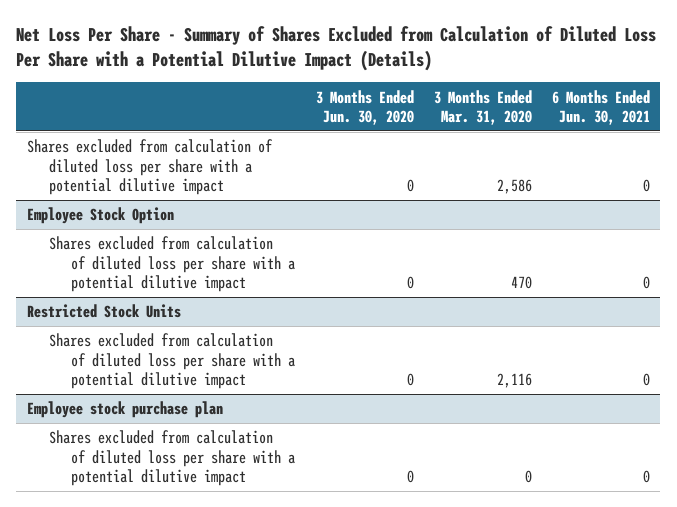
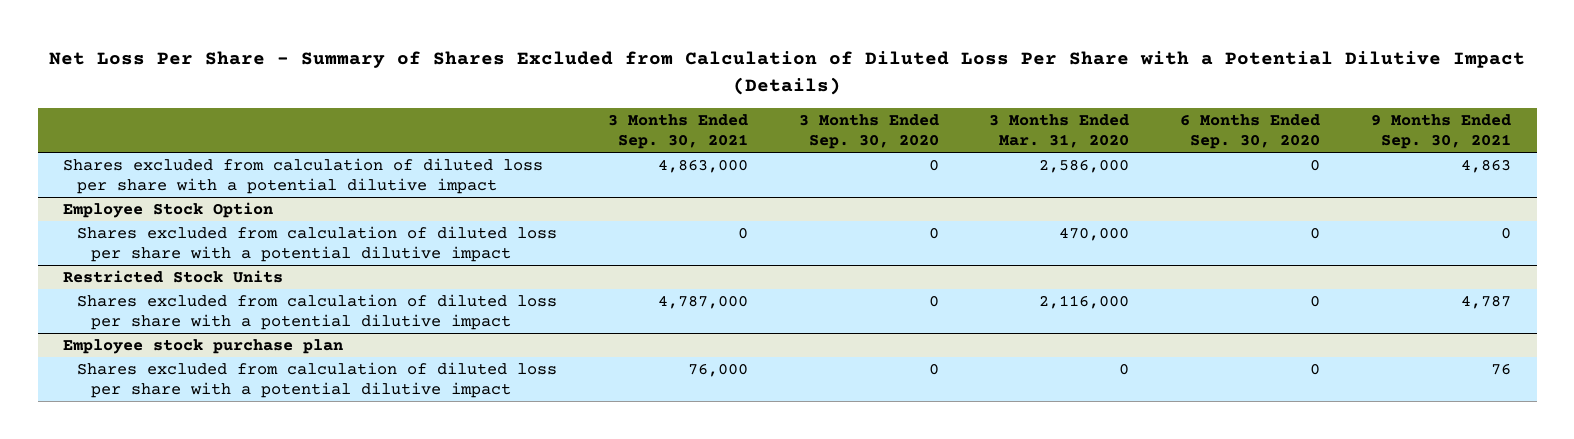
[315,89,414,125] 3 Months Ended Jun. 30, 2020 -> none
[552,89,651,125] 6 Months Ended Jun. 30, 2021 -> none
none -> [607,114,748,150] 3 Months Ended Sep. 30, 2021
none -> [798,114,939,150] 3 Months Ended Sep. 30, 2020
none -> [1180,114,1321,150] 6 Months Ended Sep. 30, 2020
none -> [1371,114,1512,150] 9 Months Ended Sep. 30, 2021
[496,178,532,194] 2,586 -> [1039,159,1130,174] 2,586,000
[510,275,532,289] 470 -> [1059,227,1130,242] 470,000
[496,372,532,388] 2,116 -> [1039,295,1130,310] 2,116,000

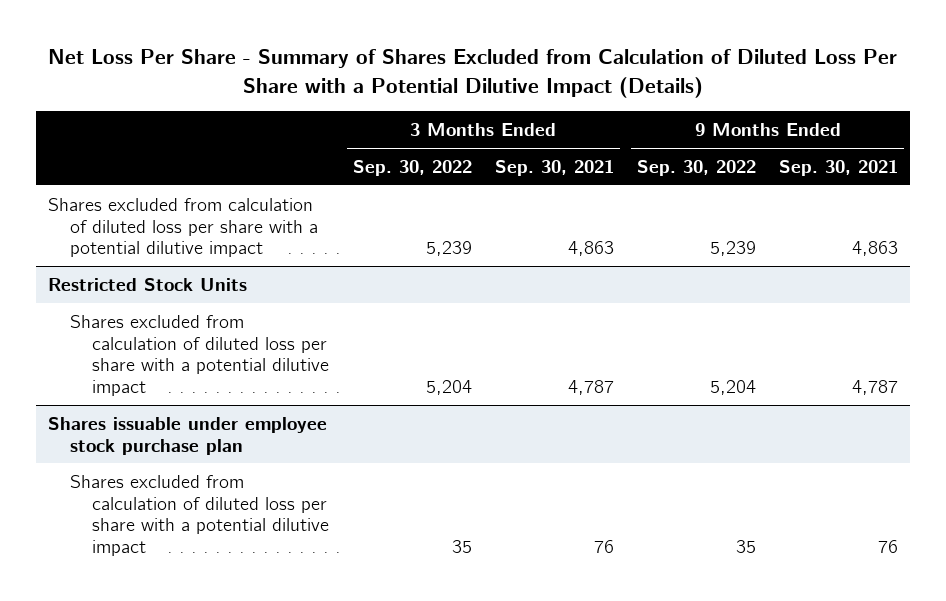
[798,114,939,150] 3 Months Ended Sep. 30, 2020 -> none
[989,114,1130,149] 3 Months Ended Mar. 31, 2020 -> none
[1180,114,1321,150] 6 Months Ended Sep. 30, 2020 -> none
none -> [352,159,472,176] Sep. 30, 2022
none -> [637,159,757,176] Sep. 30, 2022
[63,202,274,219] Employee Stock Option -> none
[76,226,557,262] Shares excluded from calculation of diluted loss per share with a potential dilutive impact -> none
[657,159,748,174] 4,863,000 -> [567,241,614,257] 4,863
[657,295,748,310] 4,787,000 -> [567,380,614,396] 4,787
[63,339,344,355] Employee stock purchase plan -> [47,416,327,455] Shares issuable under employee stock purchase plan
[687,363,748,378] 76,000 -> [593,540,614,554] 76

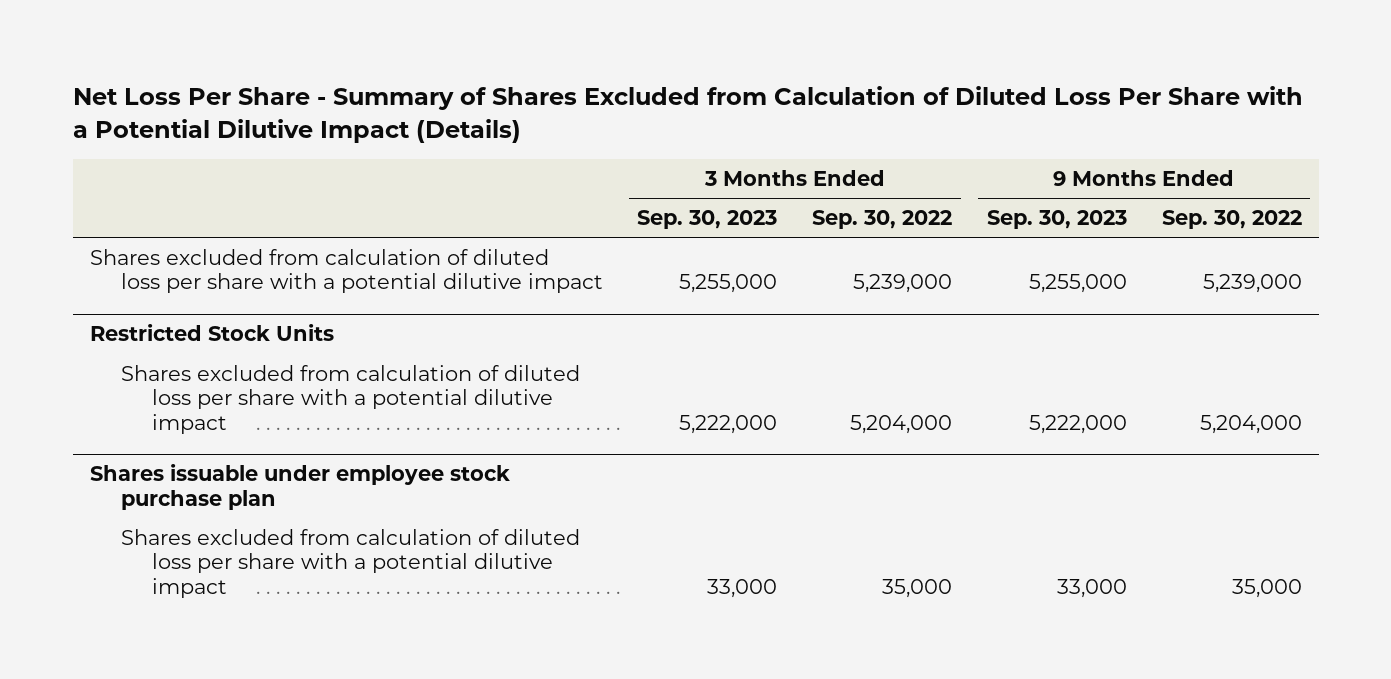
[494,159,614,176] Sep. 30, 2021 -> none
[779,159,899,176] Sep. 30, 2021 -> none
none -> [637,210,778,230] Sep. 30, 2023
none -> [986,210,1127,230] Sep. 30, 2023
[425,241,472,257] 5,239 -> [853,274,953,294] 5,239,000
[710,241,757,257] 5,239 -> [1202,274,1302,294] 5,239,000
[425,380,472,396] 5,204 -> [850,414,953,434] 5,204,000
[710,380,757,396] 5,204 -> [1199,414,1302,434] 5,204,000
[451,540,472,554] 35 -> [882,578,953,598] 35,000
[736,540,757,554] 35 -> [1231,578,1302,598] 35,000

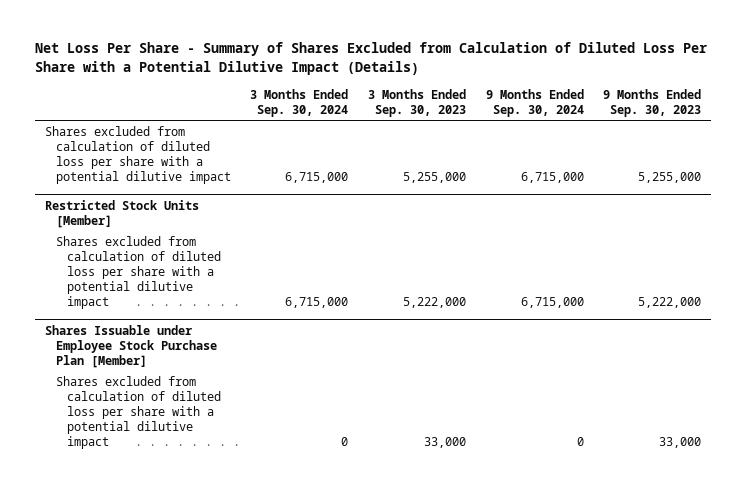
[812,210,953,230] Sep. 30, 2022 -> none
[1161,210,1302,230] Sep. 30, 2022 -> none
none -> [250,88,349,117] 3 Months Ended Sep. 30, 2024
none -> [485,88,584,117] 9 Months Ended Sep. 30, 2024
[89,324,334,342] Restricted Stock Units -> [44,199,199,228] Restricted Stock Units [Member]
[89,464,510,510] Shares issuable under employee stock purchase plan -> [44,324,217,368] Shares Issuable under Employee Stock Purchase Plan [Member]

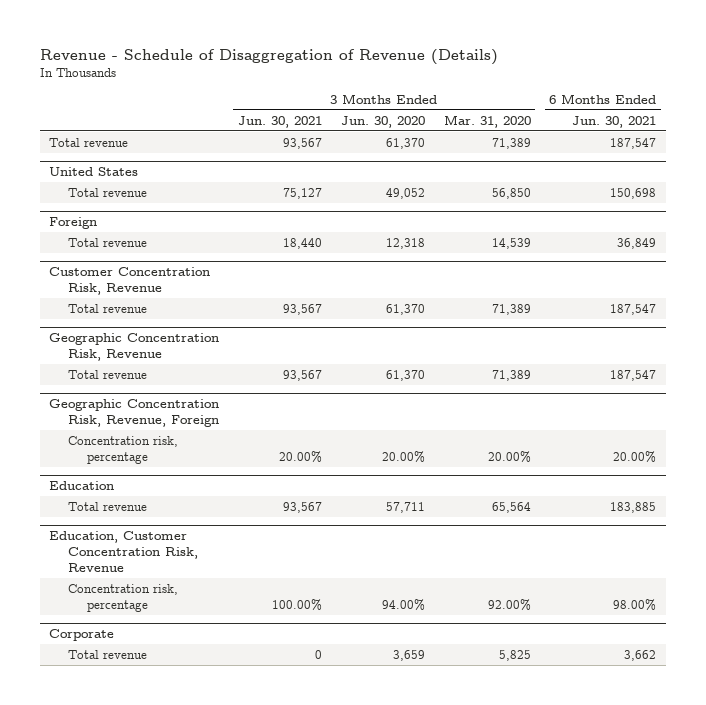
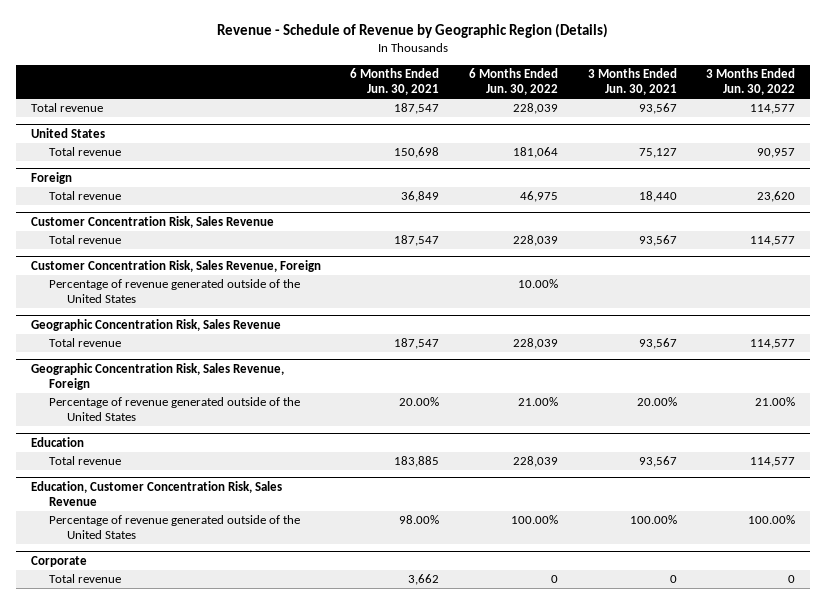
[40,48,499,65] Revenue - Schedule of Disaggregation of Revenue (Details) -> [217,23,609,39] Revenue - Schedule of Revenue by Geographic Region (Details)
[340,115,425,128] Jun. 30, 2020 -> none
[443,114,531,128] Mar. 31, 2020 -> none
none -> [469,68,559,96] 6 Months Ended Jun. 30, 2022
none -> [706,68,796,96] 3 Months Ended Jun. 30, 2022
[49,266,211,295] Customer Concentration Risk, Revenue -> [30,215,274,228] Customer Concentration Risk, Sales Revenue
none -> [30,259,321,272] Customer Concentration Risk, Sales Revenue, Foreign
none -> [48,279,300,304] Percentage of revenue generated outside of the United States
[49,332,220,361] Geographic Concentration Risk, Revenue -> [30,318,281,331] Geographic Concentration Risk, Sales Revenue
[49,398,220,427] Geographic Concentration Risk, Revenue, Foreign -> [30,362,284,390] Geographic Concentration Risk, Sales Revenue, Foreign
[68,435,179,464] Concentration risk, percentage -> [48,397,300,422] Percentage of revenue generated outside of the United States
[49,530,199,572] Education, Customer Concentration Risk, Revenue -> [30,480,282,506] Education, Customer Concentration Risk, Sales Revenue
[68,583,179,612] Concentration risk, percentage -> [48,515,300,540] Percentage of revenue generated outside of the United States

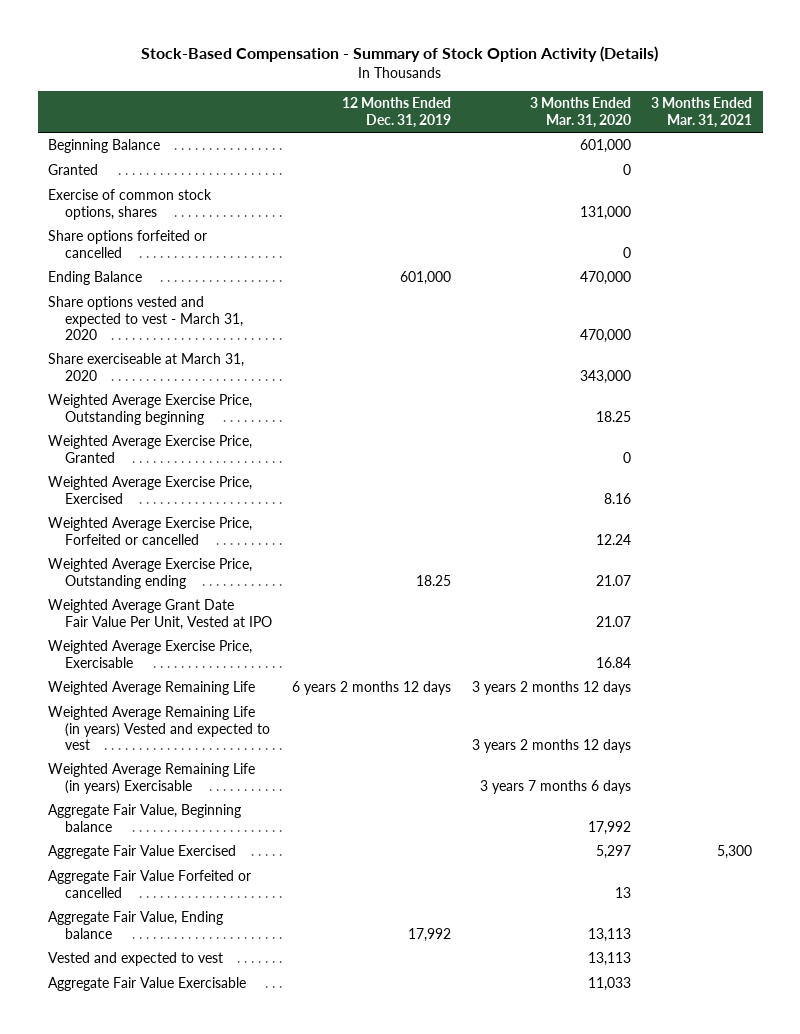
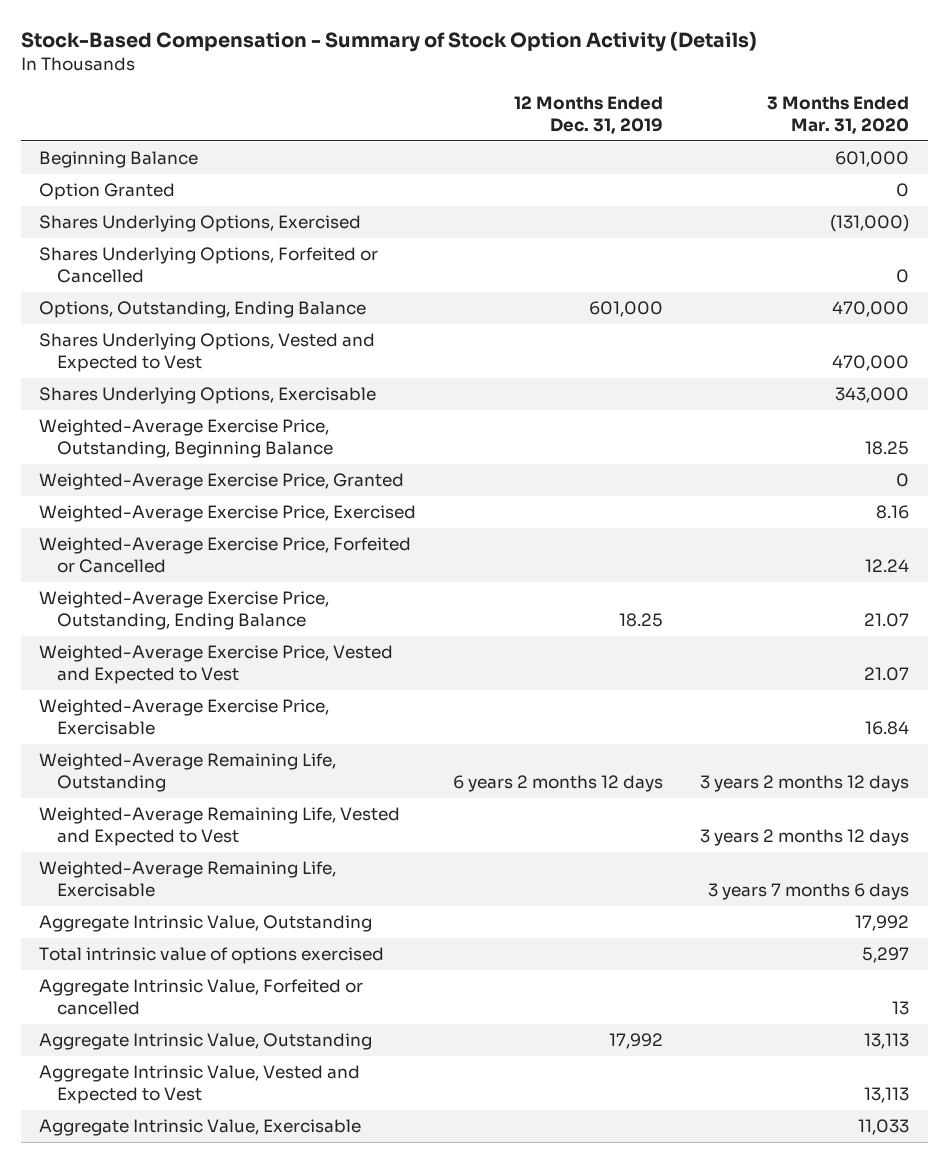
[651,97,753,128] 3 Months Ended Mar. 31, 2021 -> none
[47,164,98,176] Granted -> [39,183,176,201] Option Granted
[47,189,212,220] Exercise of common stock options, shares -> [39,215,362,233] Shares Underlying Options, Exercised
[579,205,631,220] 131,000 -> [830,214,910,233] (131,000)
[47,230,207,258] Share options forfeited or cancelled -> [39,247,379,284] Shares Underlying Options, Forfeited or Cancelled
[47,271,142,286] Ending Balance -> [39,301,367,319] Options, Outstanding, Ending Balance
[47,296,244,340] Share options vested and expected to vest - March 31, 2020 -> [39,333,376,373] Shares Underlying Options, Vested and Expected to Vest
[47,353,244,381] Share exerciseable at March 31, 2020 -> [39,387,377,405] Shares Underlying Options, Exercisable
[47,394,252,425] Weighted Average Exercise Price, Outstanding beginning -> [39,419,334,459] Weighted-Average Exercise Price, Outstanding, Beginning Balance
[47,435,252,463] Weighted Average Exercise Price, Granted -> [39,473,405,491] Weighted-Average Exercise Price, Granted
[47,476,252,504] Weighted Average Exercise Price, Exercised -> [39,505,417,523] Weighted-Average Exercise Price, Exercised
[47,517,252,545] Weighted Average Exercise Price, Forfeited or cancelled -> [39,537,412,574] Weighted-Average Exercise Price, Forfeited or Cancelled
[47,558,252,589] Weighted Average Exercise Price, Outstanding ending -> [39,591,330,631] Weighted-Average Exercise Price, Outstanding, Ending Balance
[47,599,273,630] Weighted Average Grant Date Fair Value Per Unit, Vested at IPO -> [39,645,394,685] Weighted-Average Exercise Price, Vested and Expected to Vest
[47,640,252,668] Weighted Average Exercise Price, Exercisable -> [39,699,330,736] Weighted-Average Exercise Price, Exercisable
[47,681,255,696] Weighted Average Remaining Life -> [39,753,337,793] Weighted-Average Remaining Life, Outstanding
[47,706,271,750] Weighted Average Remaining Life (in years) Vested and expected to vest -> [39,807,401,847] Weighted-Average Remaining Life, Vested and Expected to Vest
[47,763,255,794] Weighted Average Remaining Life (in years) Exercisable -> [39,861,337,898] Weighted-Average Remaining Life, Exercisable
[47,804,241,832] Aggregate Fair Value, Beginning balance -> [39,915,373,933] Aggregate Intrinsic Value, Outstanding
[47,845,236,860] Aggregate Fair Value Exercised -> [39,947,385,965] Total intrinsic value of options exercised
[47,870,251,898] Aggregate Fair Value Forfeited or cancelled -> [39,979,364,1016] Aggregate Intrinsic Value, Forfeited or cancelled
[47,911,223,939] Aggregate Fair Value, Ending balance -> [39,1033,373,1051] Aggregate Intrinsic Value, Outstanding
[47,952,223,967] Vested and expected to vest -> [39,1065,361,1105] Aggregate Intrinsic Value, Vested and Expected to Vest
[47,977,246,992] Aggregate Fair Value Exercisable -> [39,1119,362,1137] Aggregate Intrinsic Value, Exercisable

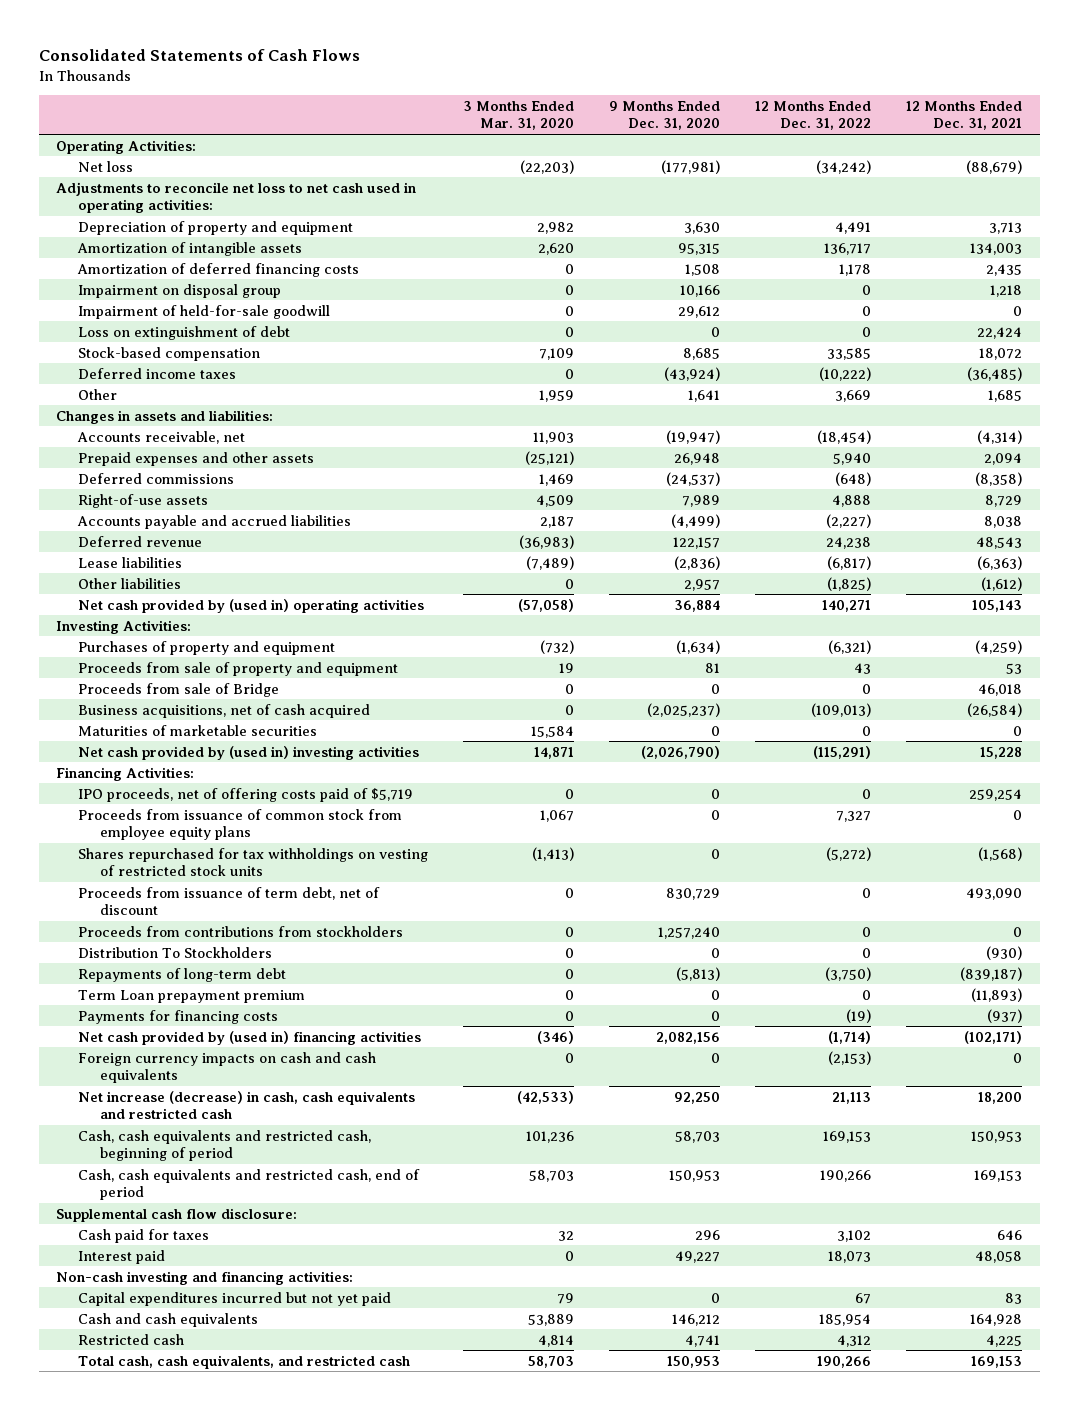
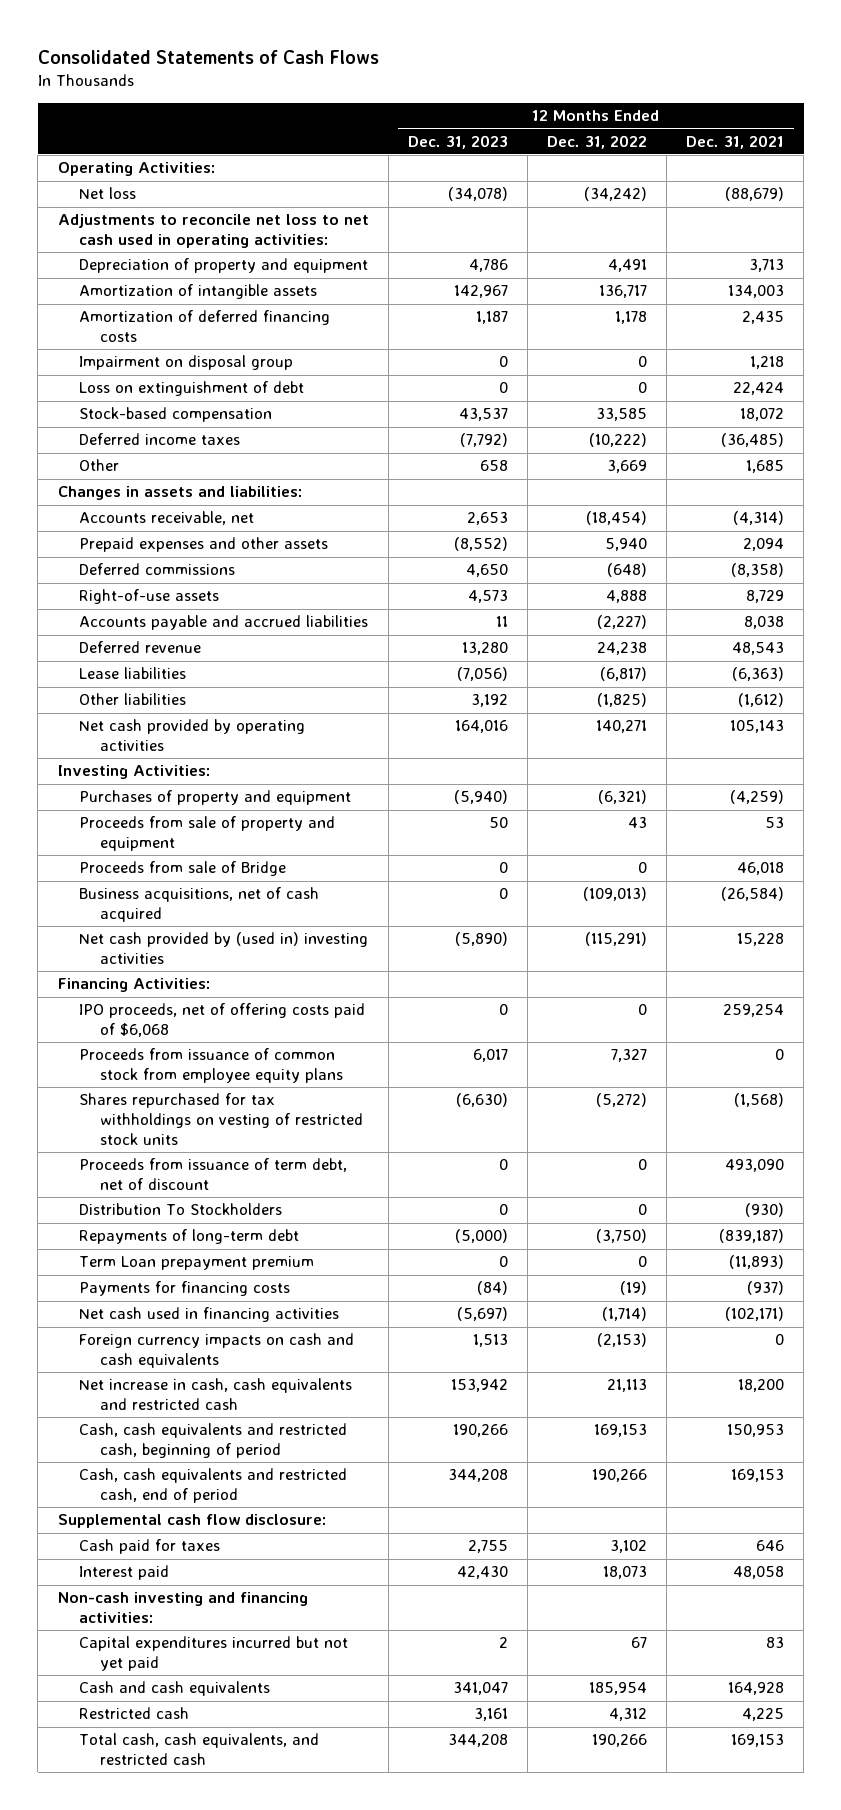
[463,100,575,131] 3 Months Ended Mar. 31, 2020 -> none
[609,100,721,131] 9 Months Ended Dec. 31, 2020 -> none
none -> [407,134,508,149] Dec. 31, 2023
[78,304,331,319] Impairment of held-for-sale goodwill -> none
[78,598,425,613] Net cash provided by (used in) operating activities -> [78,719,305,752] Net cash provided by operating activities
[78,724,318,736] Maturities of marketable securities -> none
[78,787,414,802] IPO proceeds, net of offering costs paid of $5,719 -> [78,1003,365,1038] IPO proceeds, net of offering costs paid of $6,068
[78,925,404,937] Proceeds from contributions from stockholders -> none
[78,1030,422,1045] Net cash provided by (used in) financing activities -> [78,1307,339,1323] Net cash used in financing activities
[78,1090,416,1120] Net increase (decrease) in cash, cash equivalents and restricted cash -> [78,1378,352,1411] Net increase in cash, cash equivalents and restricted cash

